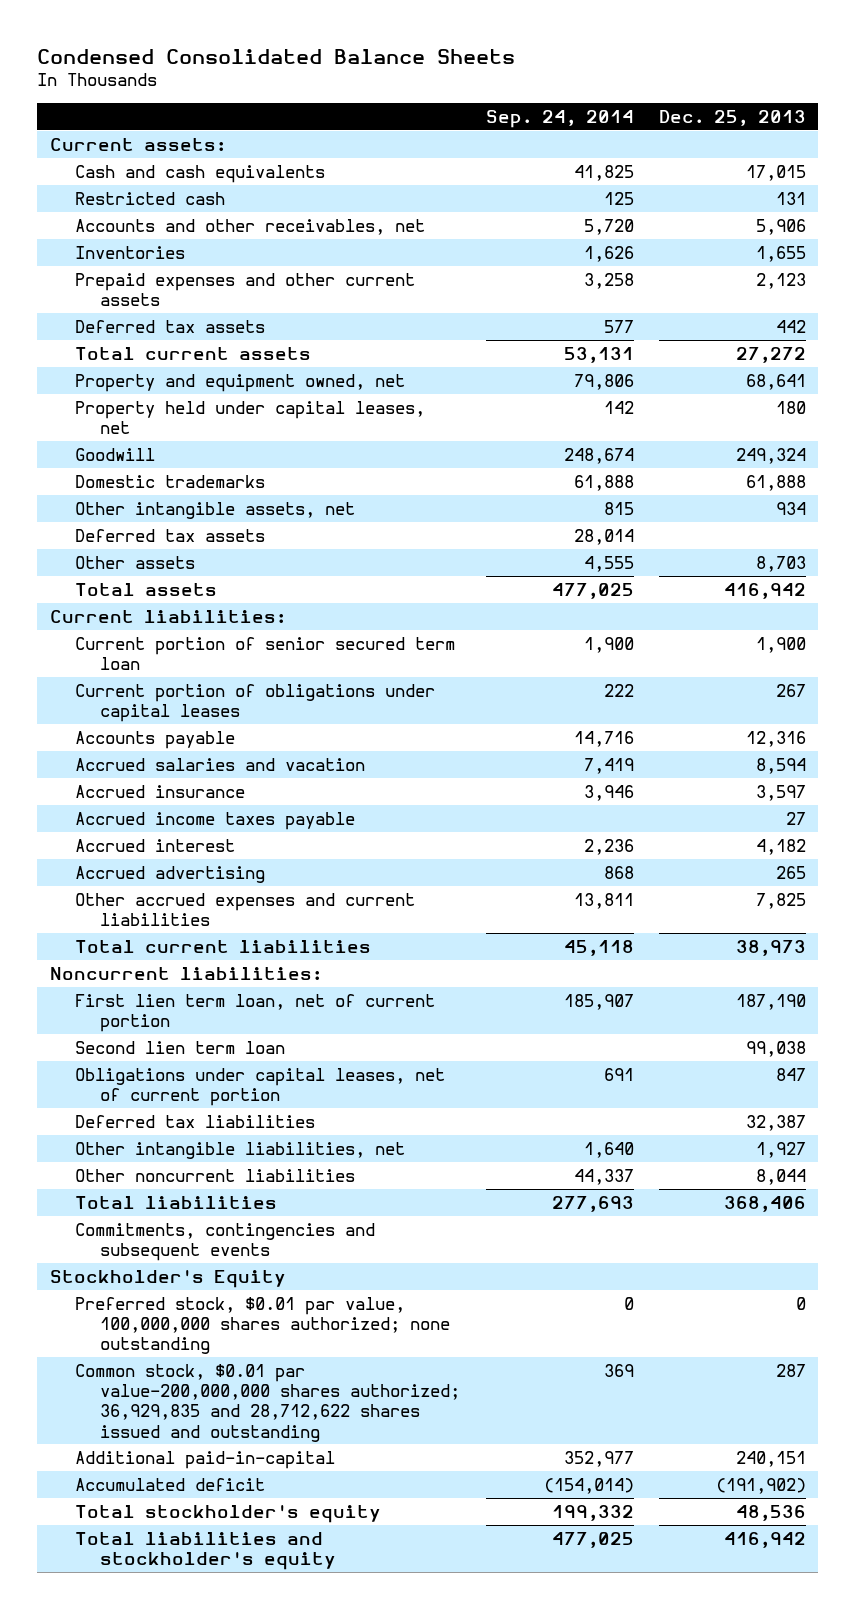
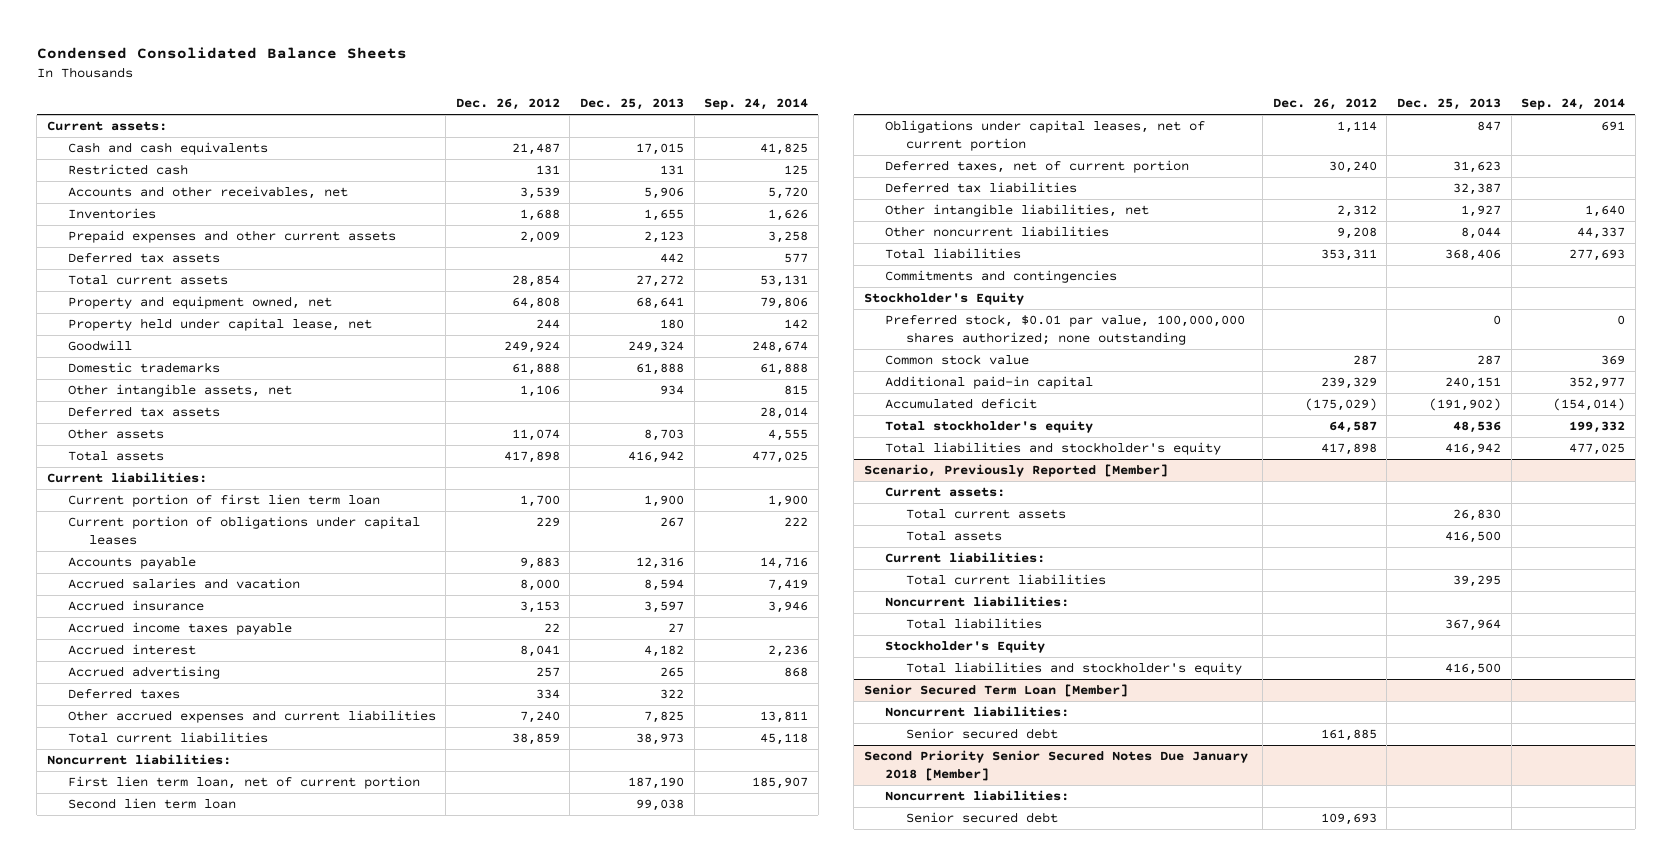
none -> [455,97,560,110] Dec. 26, 2012
[75,400,426,435] Property held under capital leases, net -> [67,318,372,332] Property held under capital lease, net
[75,636,456,671] Current portion of senior secured term loan -> [67,494,380,508] Current portion of first lien term loan
none -> [67,688,180,700] Deferred taxes
none -> [884,160,1189,174] Deferred taxes, net of current portion
[75,1222,376,1262] Commitments, contingencies and subsequent events -> [884,270,1117,284] Commitments and contingencies
[75,1363,461,1442] Common stock, $0.01 par value-200,000,000 shares authorized; 36,929,835 and 28,712,622 shares issued and outstanding -> [884,354,1029,366] Common stock value
[75,1450,336,1469] Additional paid-in-capital -> [884,376,1093,390] Additional paid-in capital
none -> [863,464,1168,478] Scenario, Previously Reported [Member]
none -> [884,487,1005,498] Current assets:
none -> [905,509,1066,520] Total current assets
none -> [905,531,1002,542] Total assets
none -> [884,552,1045,564] Current liabilities:
none -> [905,574,1106,586] Total current liabilities
none -> [884,596,1069,608] Noncurrent liabilities:
none -> [905,618,1042,630] Total liabilities
none -> [884,640,1045,654] Stockholder's Equity
none -> [905,662,1242,676] Total liabilities and stockholder's equity
none -> [863,684,1128,698] Senior Secured Term Loan [Member]
none -> [884,706,1069,718] Noncurrent liabilities:
none -> [905,728,1058,740] Senior secured debt
none -> [863,750,1248,781] Second Priority Senior Secured Notes Due January 2018 [Member]
none -> [884,790,1069,802] Noncurrent liabilities:
none -> [905,812,1058,824] Senior secured debt

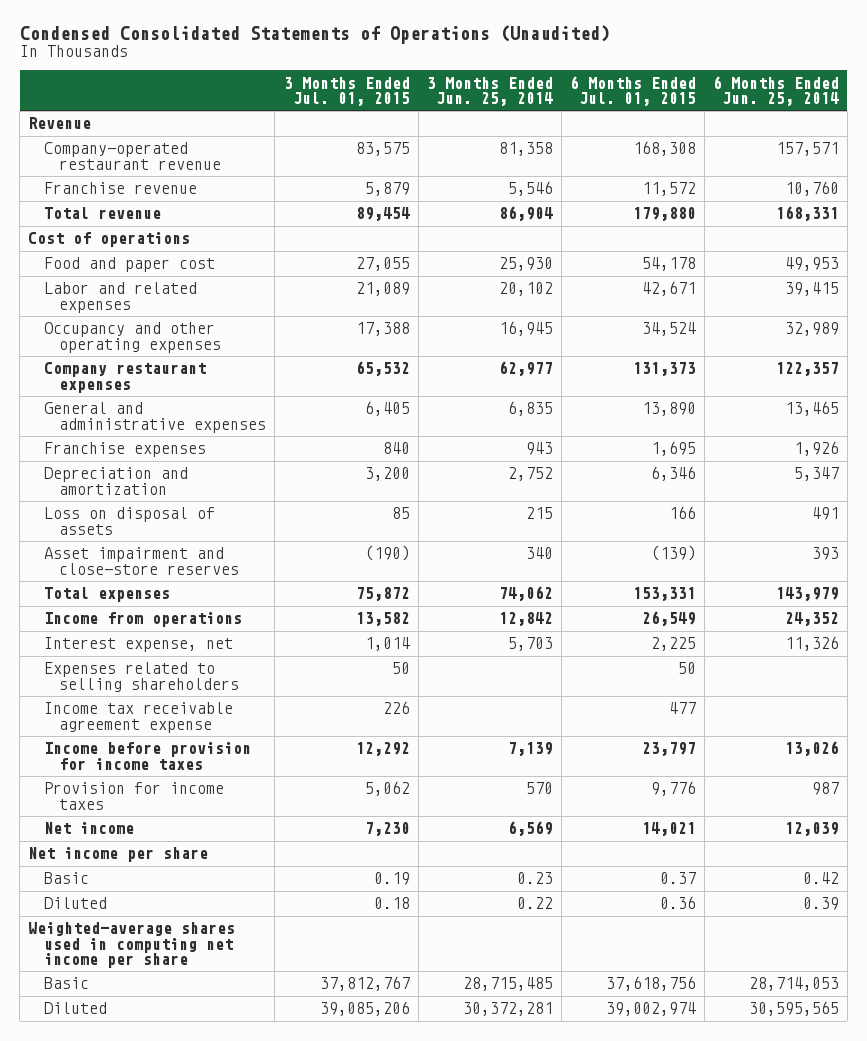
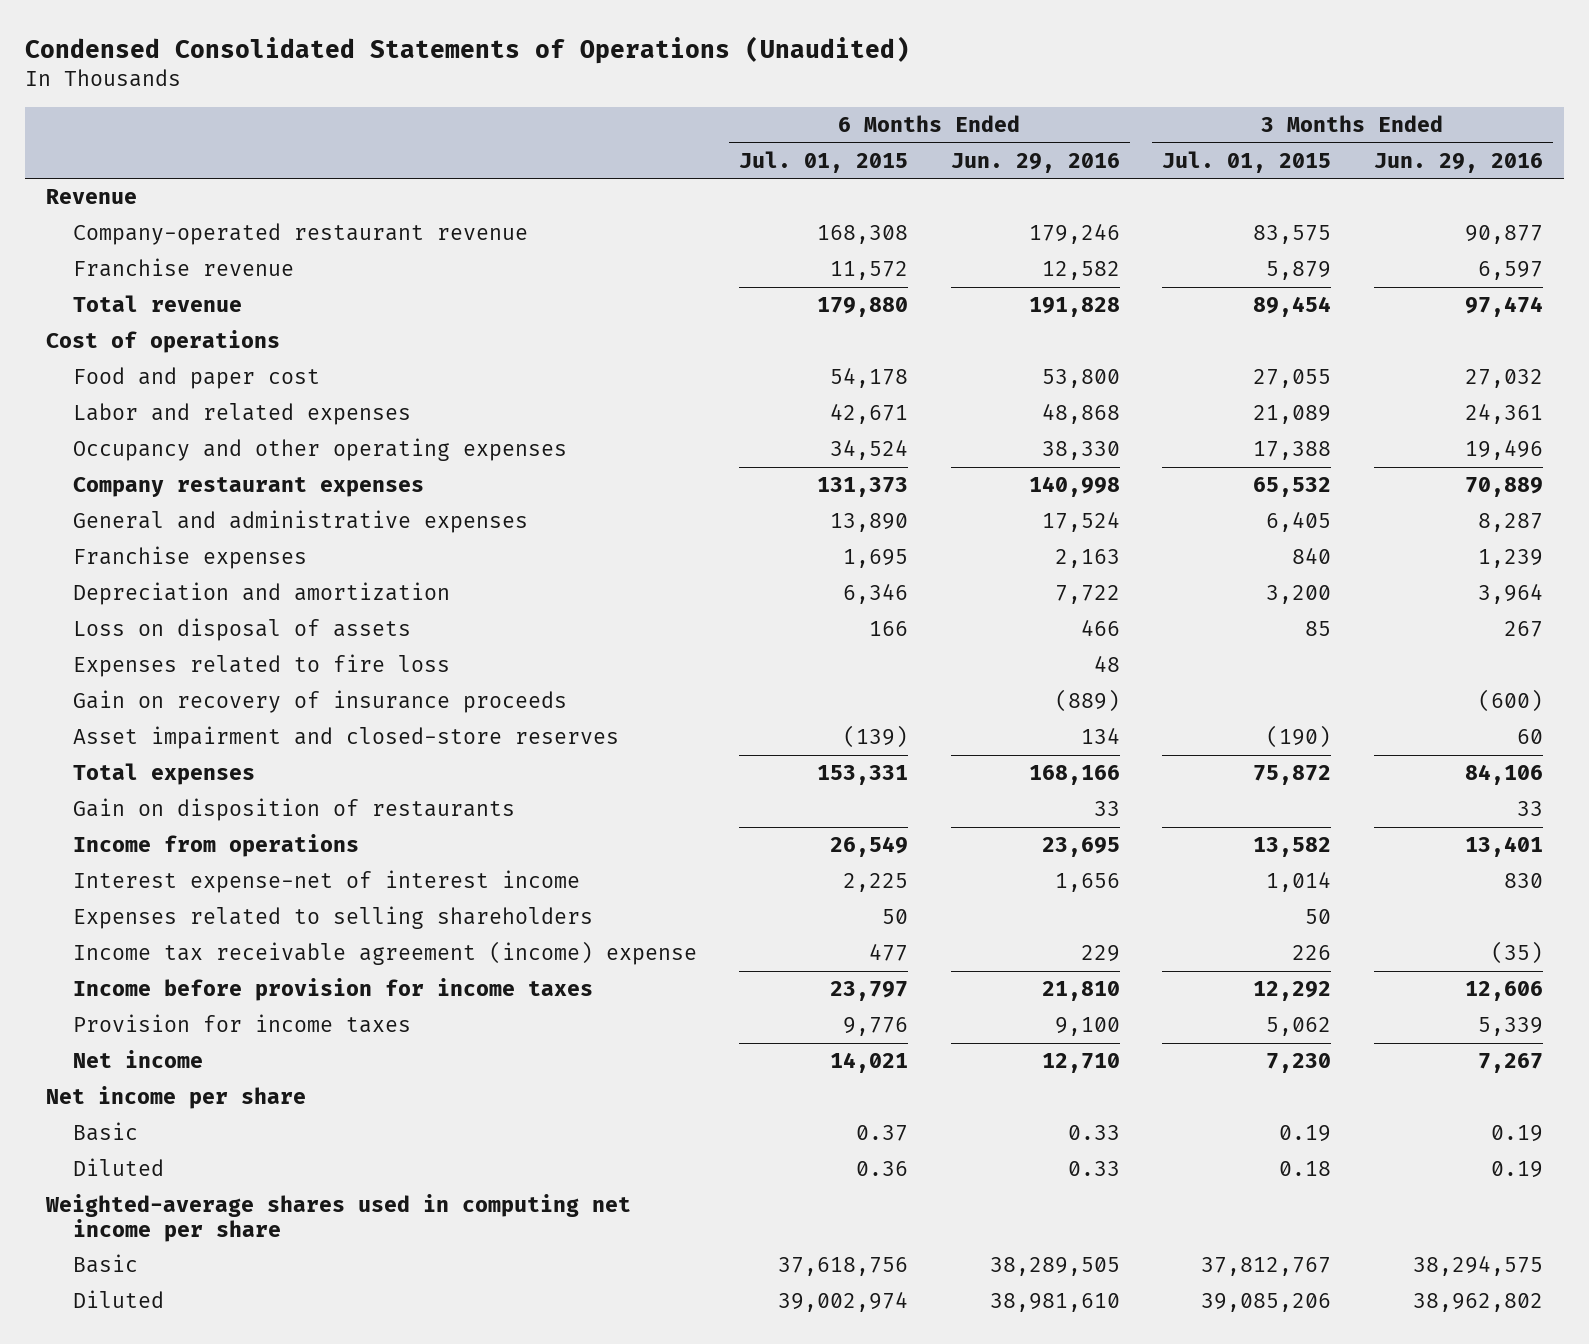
[426,76,553,106] 3 Months Ended Jun. 25, 2014 -> none
[712,75,839,106] 6 Months Ended Jun. 25, 2014 -> none
none -> [950,152,1120,173] Jun. 29, 2016
none -> [1373,152,1543,173] Jun. 29, 2016
none -> [72,654,450,678] Expenses related to fire loss
none -> [72,690,567,714] Gain on recovery of insurance proceeds
[43,547,240,575] Asset impairment and close-store reserves -> [72,726,619,750] Asset impairment and closed-store reserves
none -> [72,798,515,822] Gain on disposition of restaurants
[43,637,233,653] Interest expense, net -> [72,870,580,894] Interest expense-net of interest income
[43,702,233,733] Income tax receivable agreement expense -> [72,941,697,966] Income tax receivable agreement (income) expense

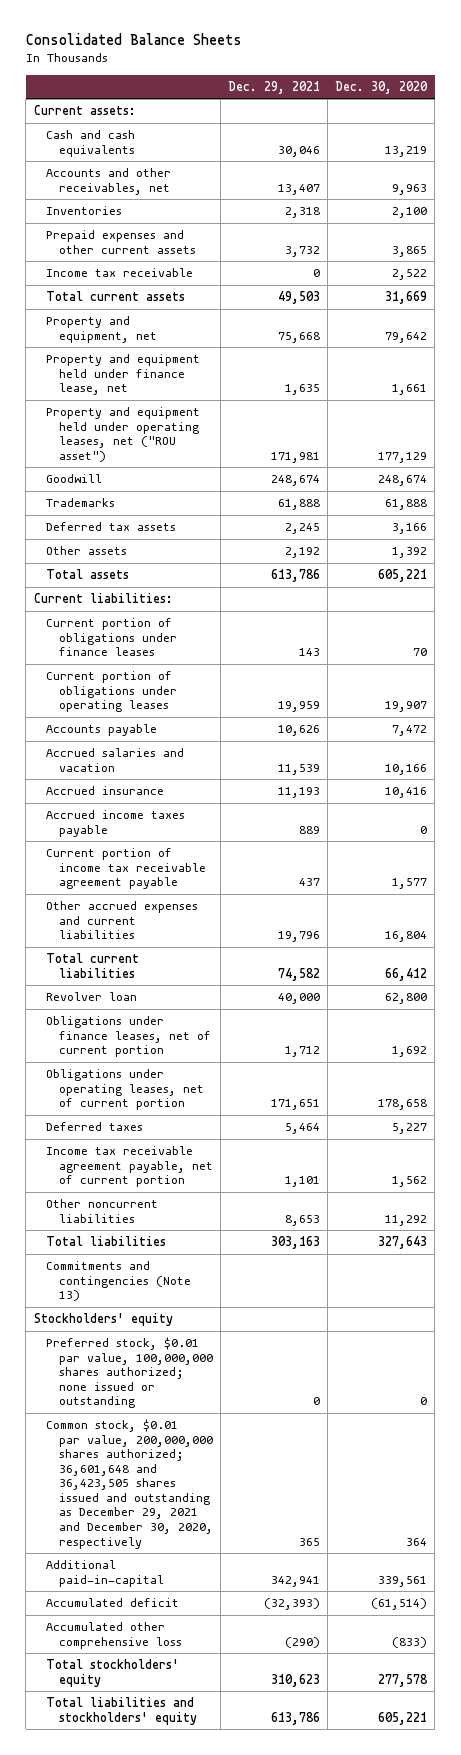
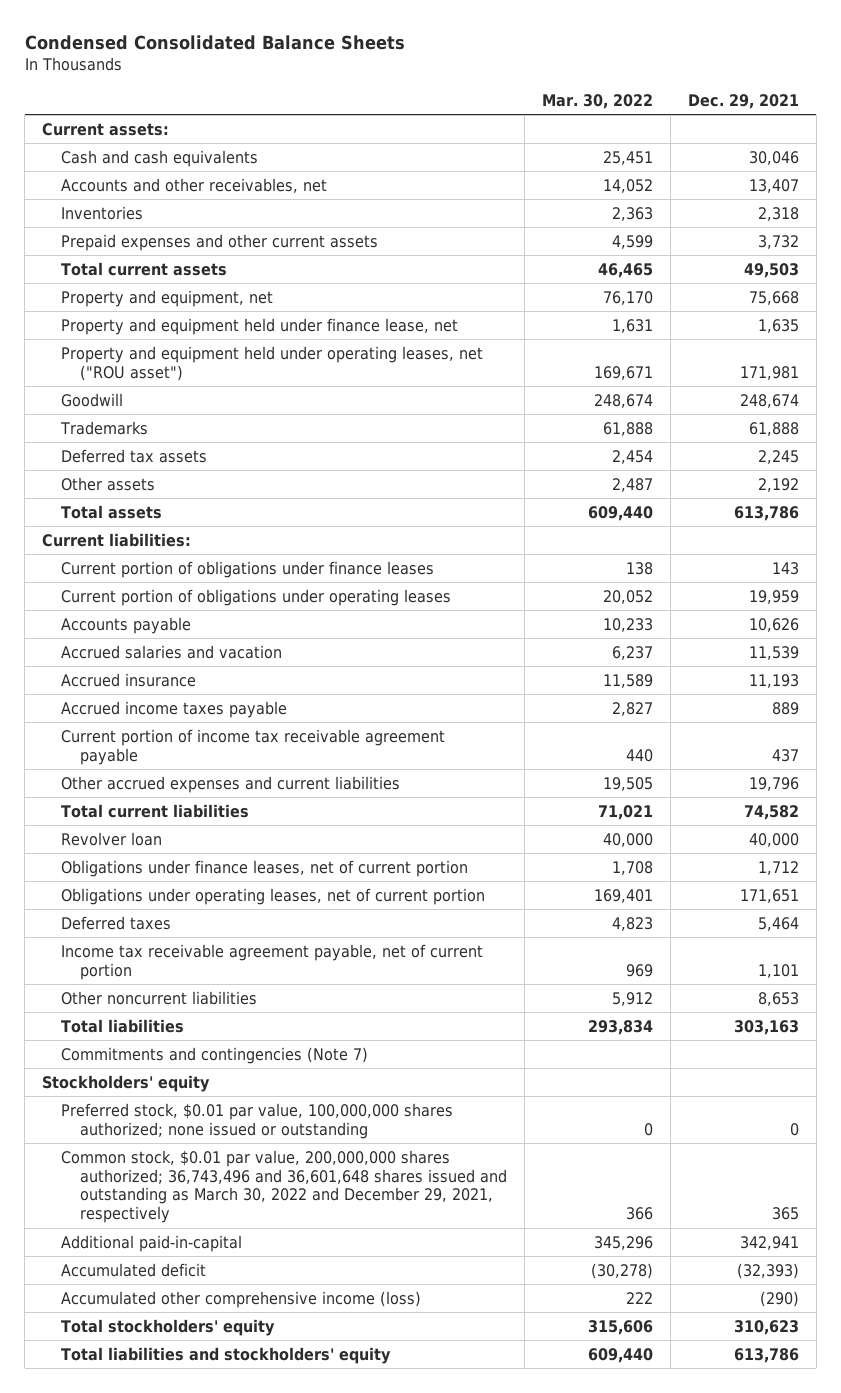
[25,33,242,46] Consolidated Balance Sheets -> [24,34,405,50] Condensed Consolidated Balance Sheets
[335,80,429,94] Dec. 30, 2020 -> none
none -> [542,93,654,109] Mar. 30, 2022
[46,268,194,278] Income tax receivable -> none
[46,1261,191,1302] Commitments and contingencies (Note 13) -> [61,1046,369,1064] Commitments and contingencies (Note 7)
[46,1419,213,1549] Common stock, $0.01 par value, 200,000,000 shares authorized; 36,601,648 and 36,423,505 shares issued and outstanding as December 29, 2021 and December 30, 2020, respectively -> [61,1149,508,1224] Common stock, $0.01 par value, 200,000,000 shares authorized; 36,743,496 and 36,601,648 shares issued and outstanding as March 30, 2022 and December 29, 2021, respectively
[46,1622,182,1649] Accumulated other comprehensive loss -> [61,1290,422,1308] Accumulated other comprehensive income (loss)

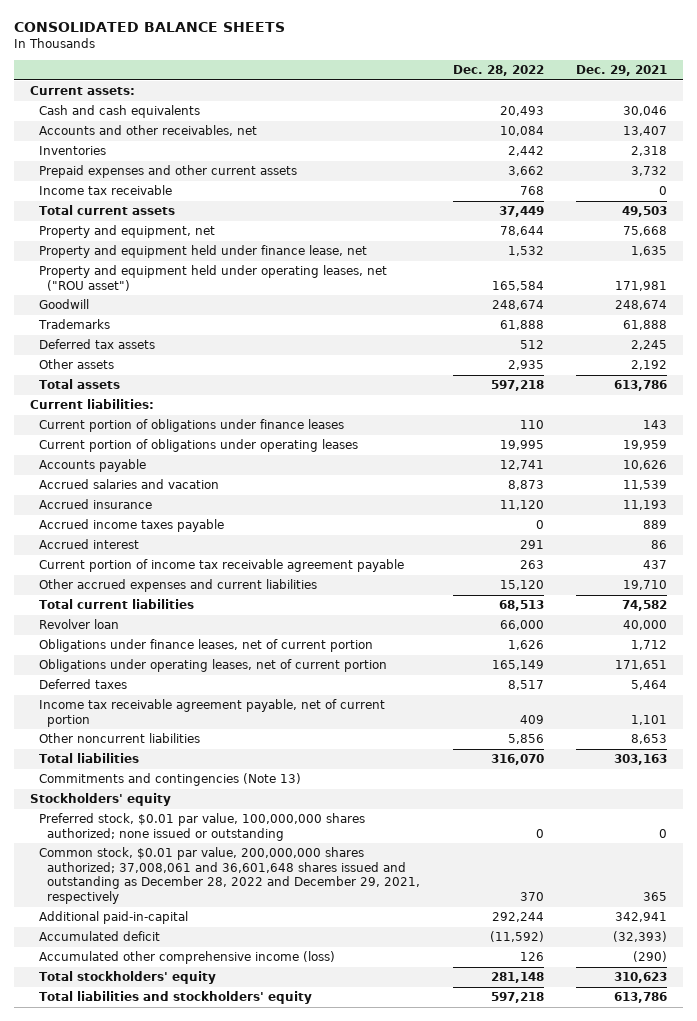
[24,34,405,50] Condensed Consolidated Balance Sheets -> [13,22,285,33] CONSOLIDATED BALANCE SHEETS
[542,93,654,109] Mar. 30, 2022 -> none
none -> [452,65,544,77] Dec. 28, 2022
none -> [38,185,172,196] Income tax receivable
none -> [38,539,139,550] Accrued interest
[748,776,799,791] 19,796 -> [622,580,667,591] 19,710
[61,1046,369,1064] Commitments and contingencies (Note 7) -> [38,773,301,787] Commitments and contingencies (Note 13)
[61,1149,508,1224] Common stock, $0.01 par value, 200,000,000 shares authorized; 36,743,496 and 36,601,648 shares issued and outstanding as March 30, 2022 and December 29, 2021, respectively -> [38,847,421,905] Common stock, $0.01 par value, 200,000,000 shares authorized; 37,008,061 and 36,601,648 shares issued and outstanding as December 28, 2022 and December 29, 2021, respectively

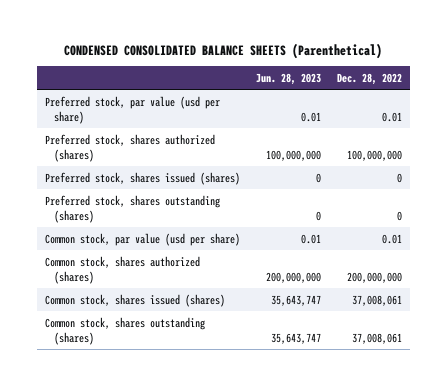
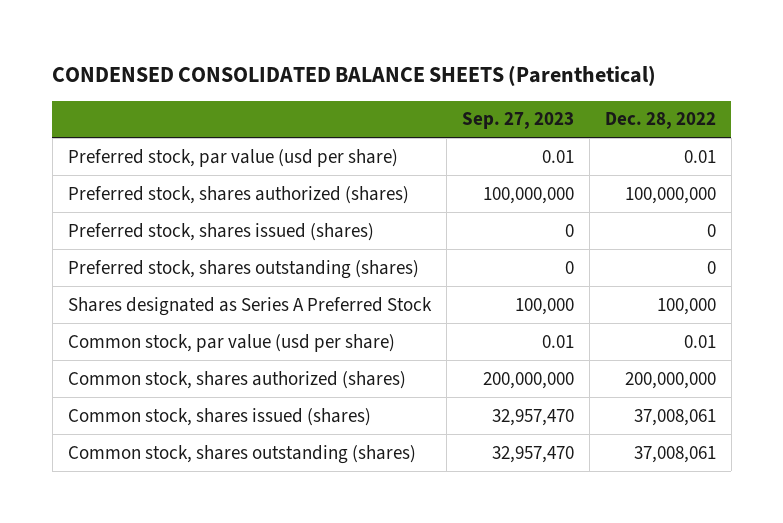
[255,72,321,85] Jun. 28, 2023 -> none
none -> [461,112,574,130] Sep. 27, 2023
none -> [67,296,432,316] Shares designated as Series A Preferred Stock

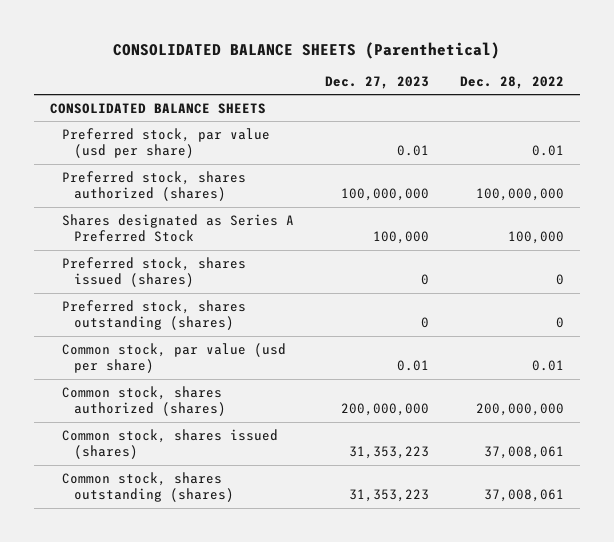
[52,64,657,86] CONDENSED CONSOLIDATED BALANCE SHEETS (Parenthetical) -> [113,41,501,59] CONSOLIDATED BALANCE SHEETS (Parenthetical)
[461,112,574,130] Sep. 27, 2023 -> none
none -> [324,75,429,89] Dec. 27, 2023
none -> [49,102,266,114] CONSOLIDATED BALANCE SHEETS
[67,296,432,316] Shares designated as Series A Preferred Stock -> [61,213,294,243] Shares designated as Series A Preferred Stock

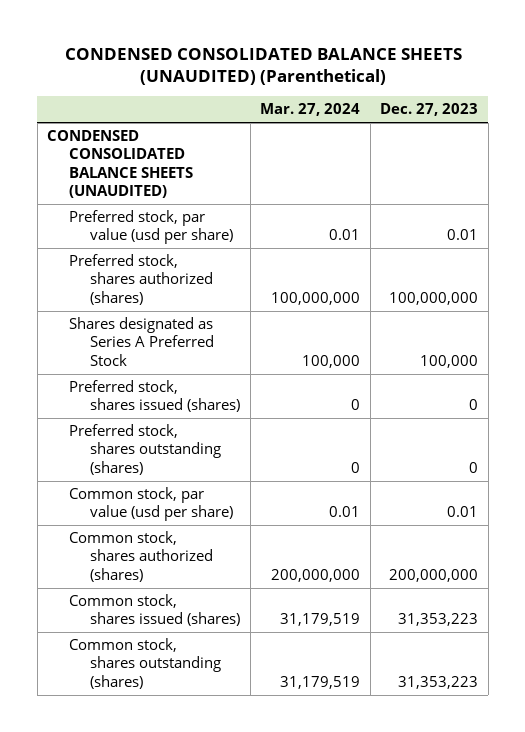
[113,41,501,59] CONSOLIDATED BALANCE SHEETS (Parenthetical) -> [64,47,462,85] CONDENSED CONSOLIDATED BALANCE SHEETS (UNAUDITED) (Parenthetical)
[460,75,565,89] Dec. 28, 2022 -> none
none -> [260,103,361,117] Mar. 27, 2024
[49,102,266,114] CONSOLIDATED BALANCE SHEETS -> [47,130,193,198] CONDENSED CONSOLIDATED BALANCE SHEETS (UNAUDITED)

